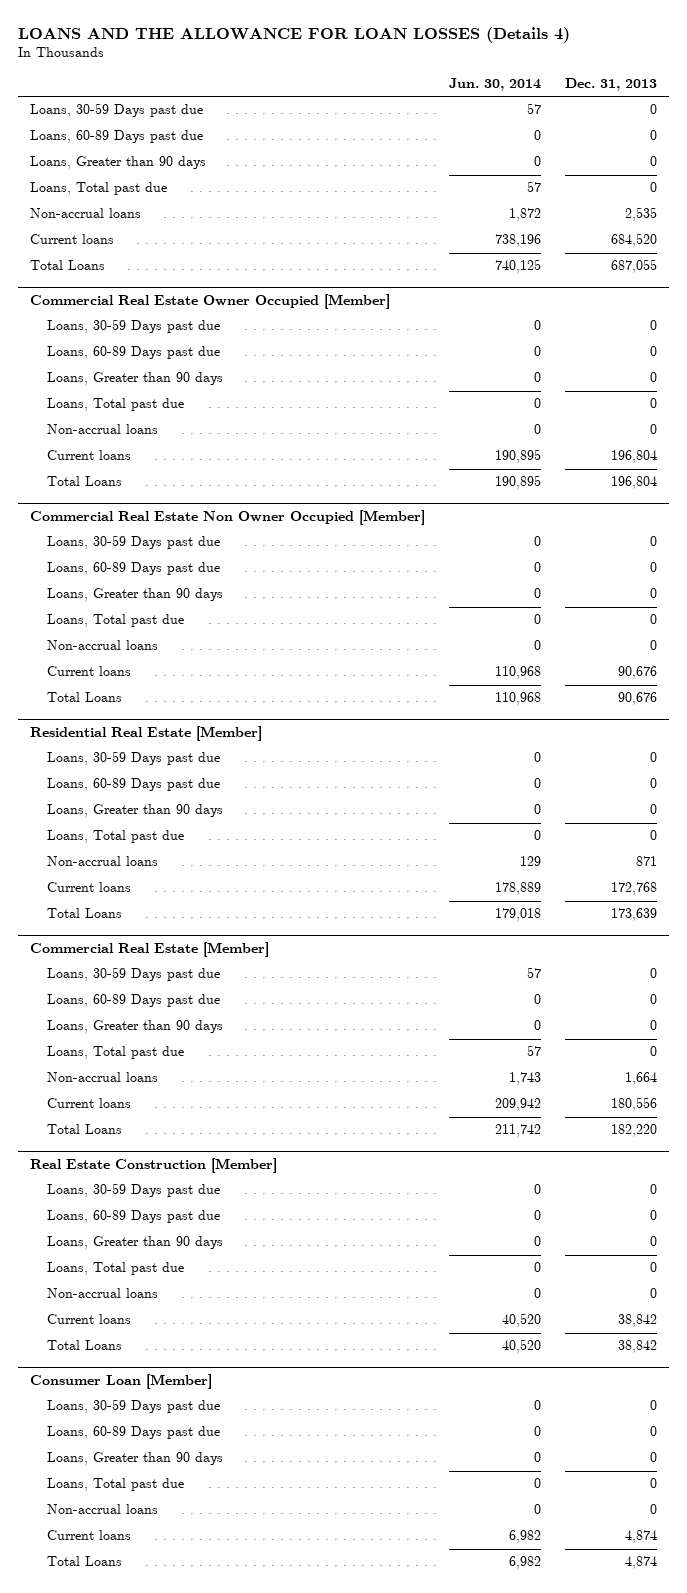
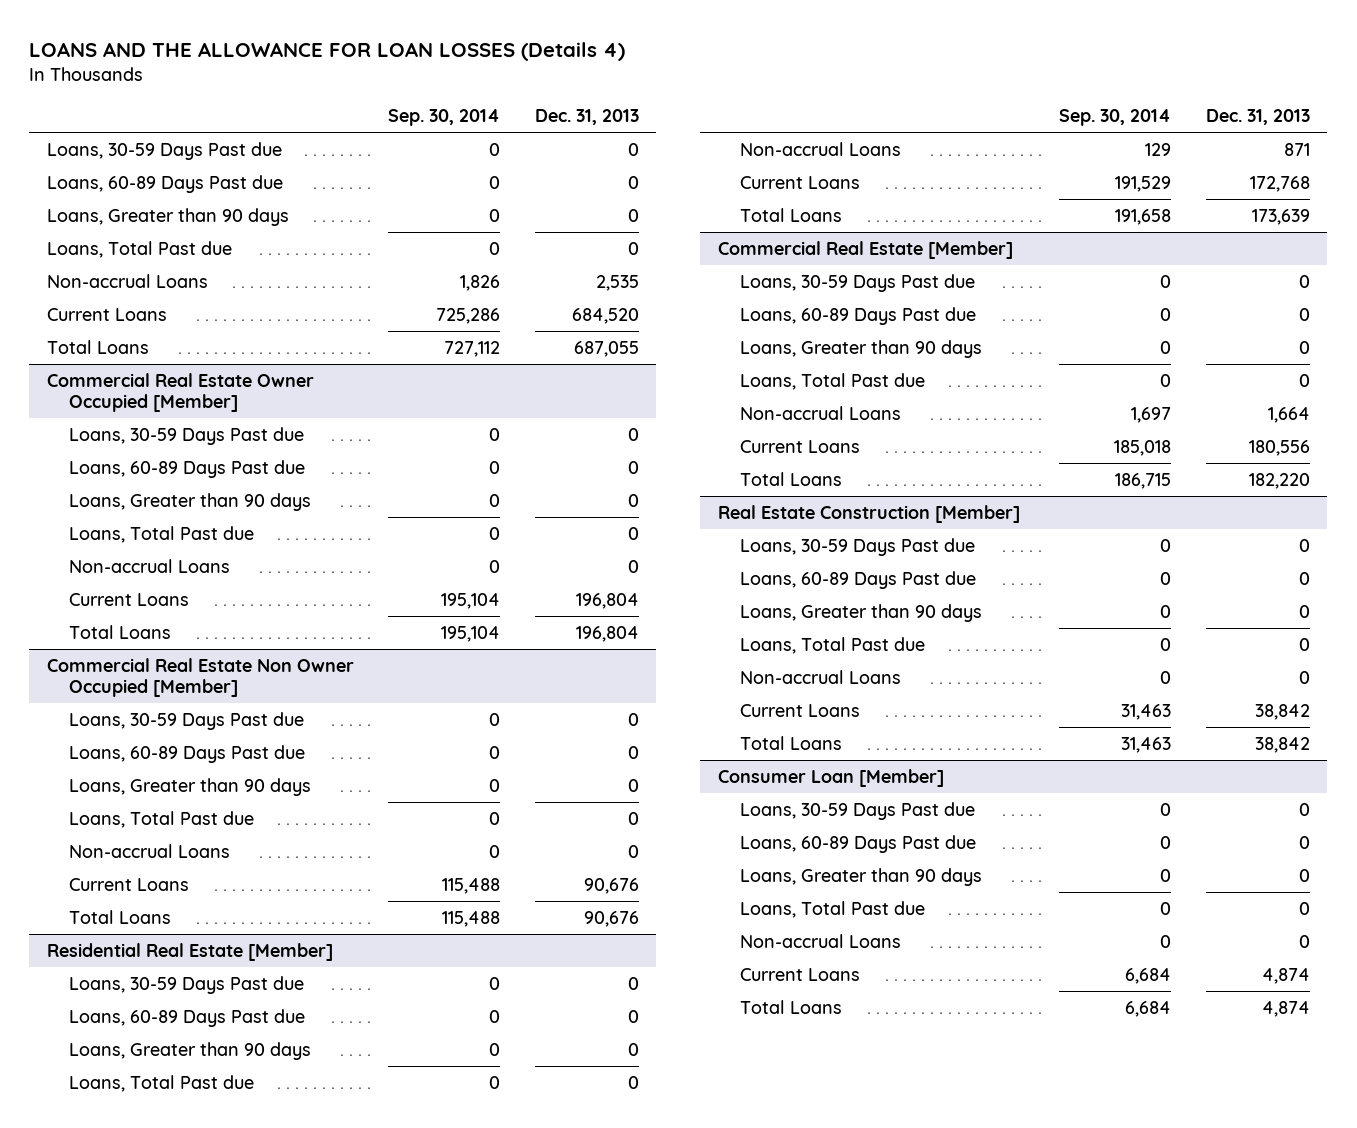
[449,77,542,91] Jun. 30, 2014 -> none
none -> [388,108,501,126] Sep. 30, 2014
[30,103,204,118] Loans, 30-59 Days past due -> [46,141,282,160] Loans, 30-59 Days Past due
[30,130,204,144] Loans, 60-89 Days past due -> [46,174,283,193] Loans, 60-89 Days Past due
[30,182,168,196] Loans, Total past due -> [46,240,232,258] Loans, Total Past due
[30,208,142,219] Non-accrual loans -> [46,273,208,288] Non-accrual Loans
[30,234,115,245] Current loans -> [46,307,167,321] Current Loans
[46,319,220,334] Loans, 30-59 Days past due -> [69,426,305,445] Loans, 30-59 Days Past due
[46,346,220,360] Loans, 60-89 Days past due -> [69,459,306,478] Loans, 60-89 Days Past due
[46,398,184,412] Loans, Total past due -> [69,525,255,543] Loans, Total Past due
[46,424,158,435] Non-accrual loans -> [69,558,231,573] Non-accrual Loans
[46,450,131,461] Current loans -> [69,592,190,606] Current Loans
[46,535,220,550] Loans, 30-59 Days past due -> [69,711,305,730] Loans, 30-59 Days Past due
[46,562,220,576] Loans, 60-89 Days past due -> [69,744,306,763] Loans, 60-89 Days Past due
[46,614,184,628] Loans, Total past due -> [69,810,255,828] Loans, Total Past due
[46,640,158,651] Non-accrual loans -> [69,843,231,858] Non-accrual Loans
[46,666,131,677] Current loans -> [69,877,190,891] Current Loans
[46,751,220,766] Loans, 30-59 Days past due -> [69,975,305,994] Loans, 30-59 Days Past due
[46,778,220,792] Loans, 60-89 Days past due -> [69,1008,306,1027] Loans, 60-89 Days Past due
[46,830,184,844] Loans, Total past due -> [69,1074,255,1092] Loans, Total Past due
[46,856,158,867] Non-accrual loans -> [740,141,902,156] Non-accrual Loans
[46,882,131,893] Current loans -> [740,175,861,189] Current Loans
[46,967,220,982] Loans, 30-59 Days past due -> [740,273,976,292] Loans, 30-59 Days Past due
[46,994,220,1008] Loans, 60-89 Days past due -> [740,306,977,325] Loans, 60-89 Days Past due
[46,1046,184,1060] Loans, Total past due -> [740,372,926,390] Loans, Total Past due
[46,1072,158,1083] Non-accrual loans -> [740,405,902,420] Non-accrual Loans
[46,1098,131,1109] Current loans -> [740,439,861,453] Current Loans
[46,1183,220,1198] Loans, 30-59 Days past due -> [740,537,976,556] Loans, 30-59 Days Past due
[46,1210,220,1224] Loans, 60-89 Days past due -> [740,570,977,589] Loans, 60-89 Days Past due
[46,1262,184,1276] Loans, Total past due -> [740,636,926,654] Loans, Total Past due
[46,1288,158,1299] Non-accrual loans -> [740,669,902,684] Non-accrual Loans
[46,1314,131,1325] Current loans -> [740,703,861,717] Current Loans
[46,1399,220,1414] Loans, 30-59 Days past due -> [740,801,976,820] Loans, 30-59 Days Past due
[46,1426,220,1440] Loans, 60-89 Days past due -> [740,834,977,853] Loans, 60-89 Days Past due
[46,1478,184,1492] Loans, Total past due -> [740,900,926,918] Loans, Total Past due
[46,1504,158,1515] Non-accrual loans -> [740,933,902,948] Non-accrual Loans
[46,1530,131,1541] Current loans -> [740,967,861,981] Current Loans

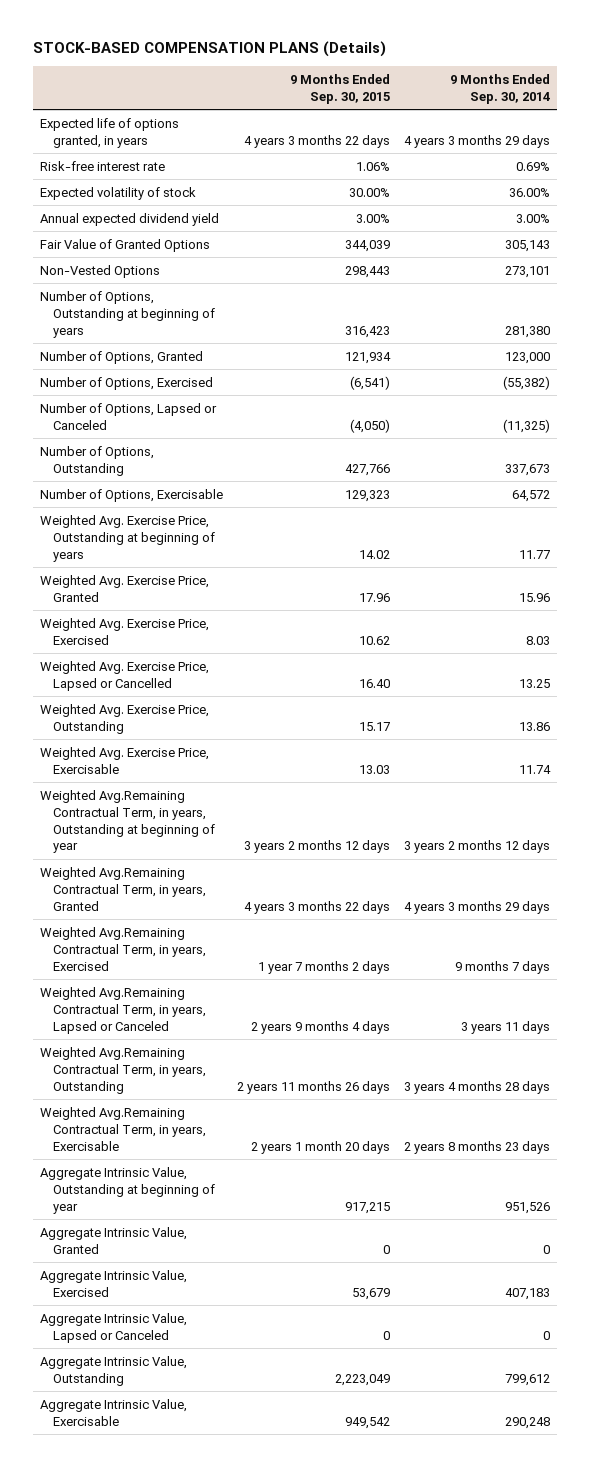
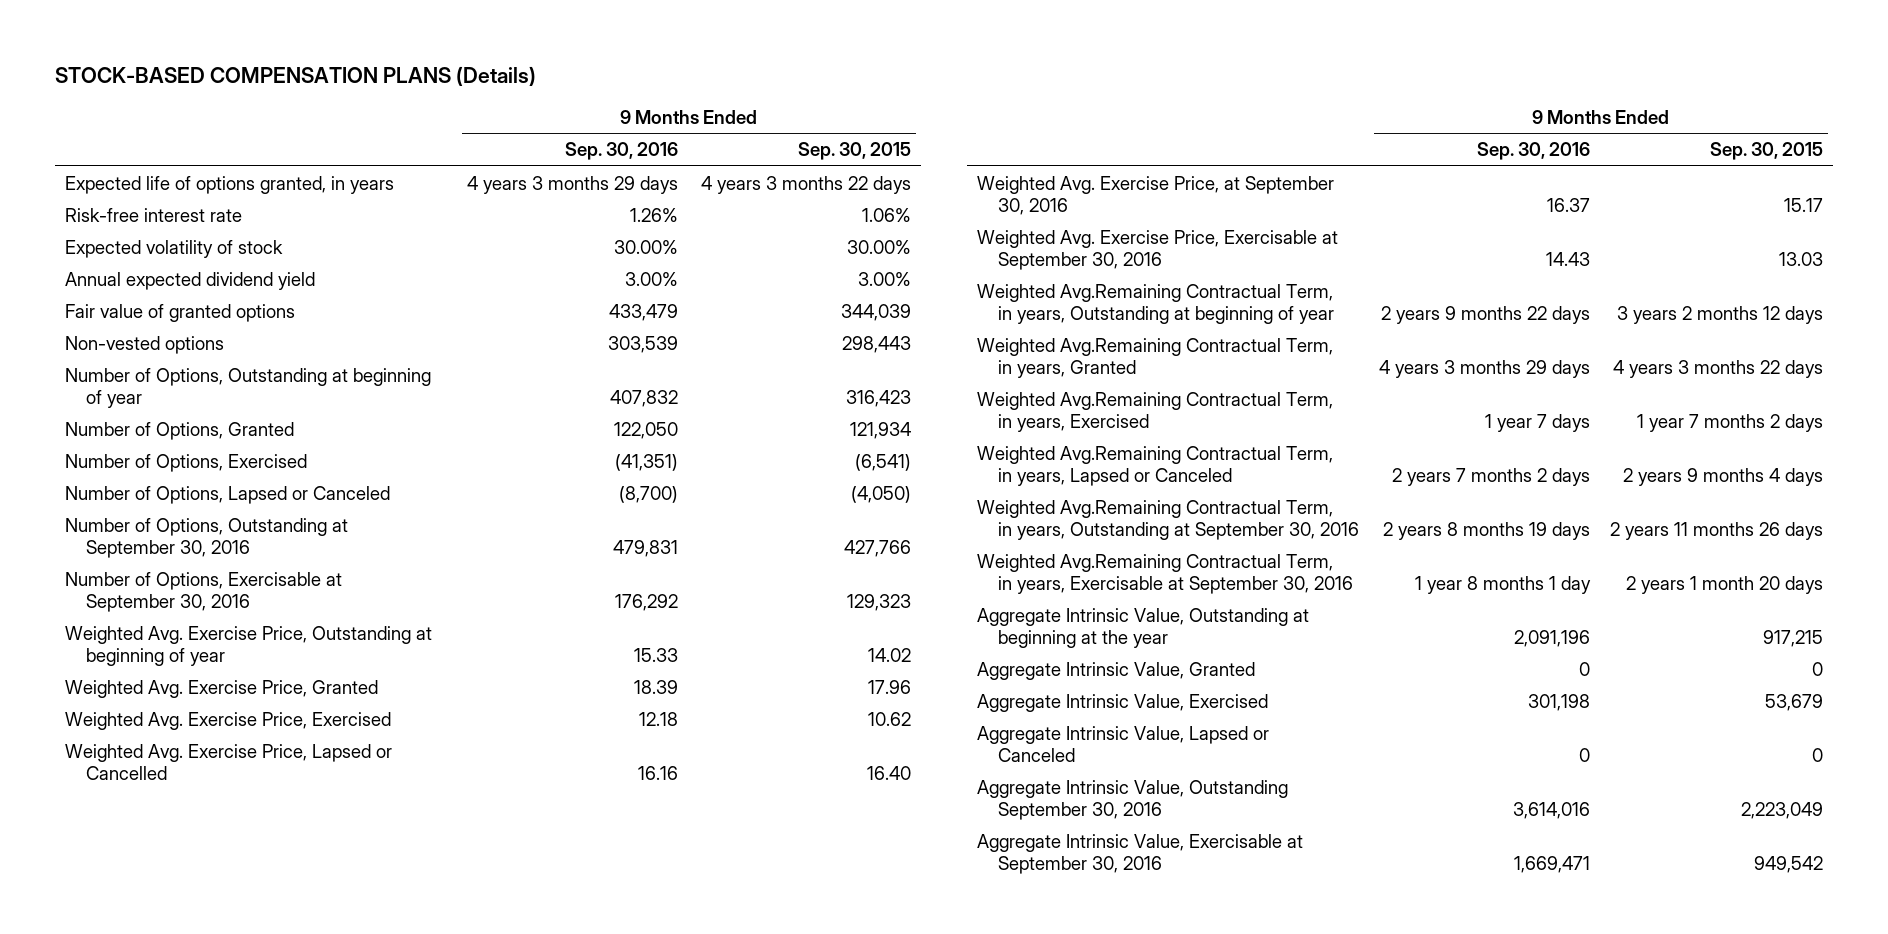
[449,73,550,104] 9 Months Ended Sep. 30, 2014 -> none
none -> [564,142,678,161] Sep. 30, 2016
[39,238,210,252] Fair Value of Granted Options -> [64,303,295,322] Fair value of granted options
[39,264,160,278] Non-Vested Options -> [64,335,224,354] Non-vested options
[39,290,215,338] Number of Options, Outstanding at beginning of years -> [64,367,431,409] Number of Options, Outstanding at beginning of year
[39,445,154,476] Number of Options, Outstanding -> [64,517,348,559] Number of Options, Outstanding at September 30, 2016
[39,488,223,502] Number of Options, Exercisable -> [64,571,342,613] Number of Options, Exercisable at September 30, 2016
[39,514,215,562] Weighted Avg. Exercise Price, Outstanding at beginning of years -> [64,625,432,667] Weighted Avg. Exercise Price, Outstanding at beginning of year
[39,703,209,734] Weighted Avg. Exercise Price, Outstanding -> [976,175,1334,216] Weighted Avg. Exercise Price, at September 30, 2016
[39,746,209,774] Weighted Avg. Exercise Price, Exercisable -> [976,229,1338,271] Weighted Avg. Exercise Price, Exercisable at September 30, 2016
[39,1046,206,1094] Weighted Avg.Remaining Contractual Term, in years, Outstanding -> [976,499,1359,541] Weighted Avg.Remaining Contractual Term, in years, Outstanding at September 30, 2016
[39,1106,206,1151] Weighted Avg.Remaining Contractual Term, in years, Exercisable -> [976,553,1353,595] Weighted Avg.Remaining Contractual Term, in years, Exercisable at September 30, 2016
[39,1166,215,1214] Aggregate Intrinsic Value, Outstanding at beginning of year -> [976,607,1309,649] Aggregate Intrinsic Value, Outstanding at beginning at the year
[39,1355,187,1386] Aggregate Intrinsic Value, Outstanding -> [976,779,1288,821] Aggregate Intrinsic Value, Outstanding September 30, 2016
[39,1398,187,1426] Aggregate Intrinsic Value, Exercisable -> [976,833,1303,875] Aggregate Intrinsic Value, Exercisable at September 30, 2016

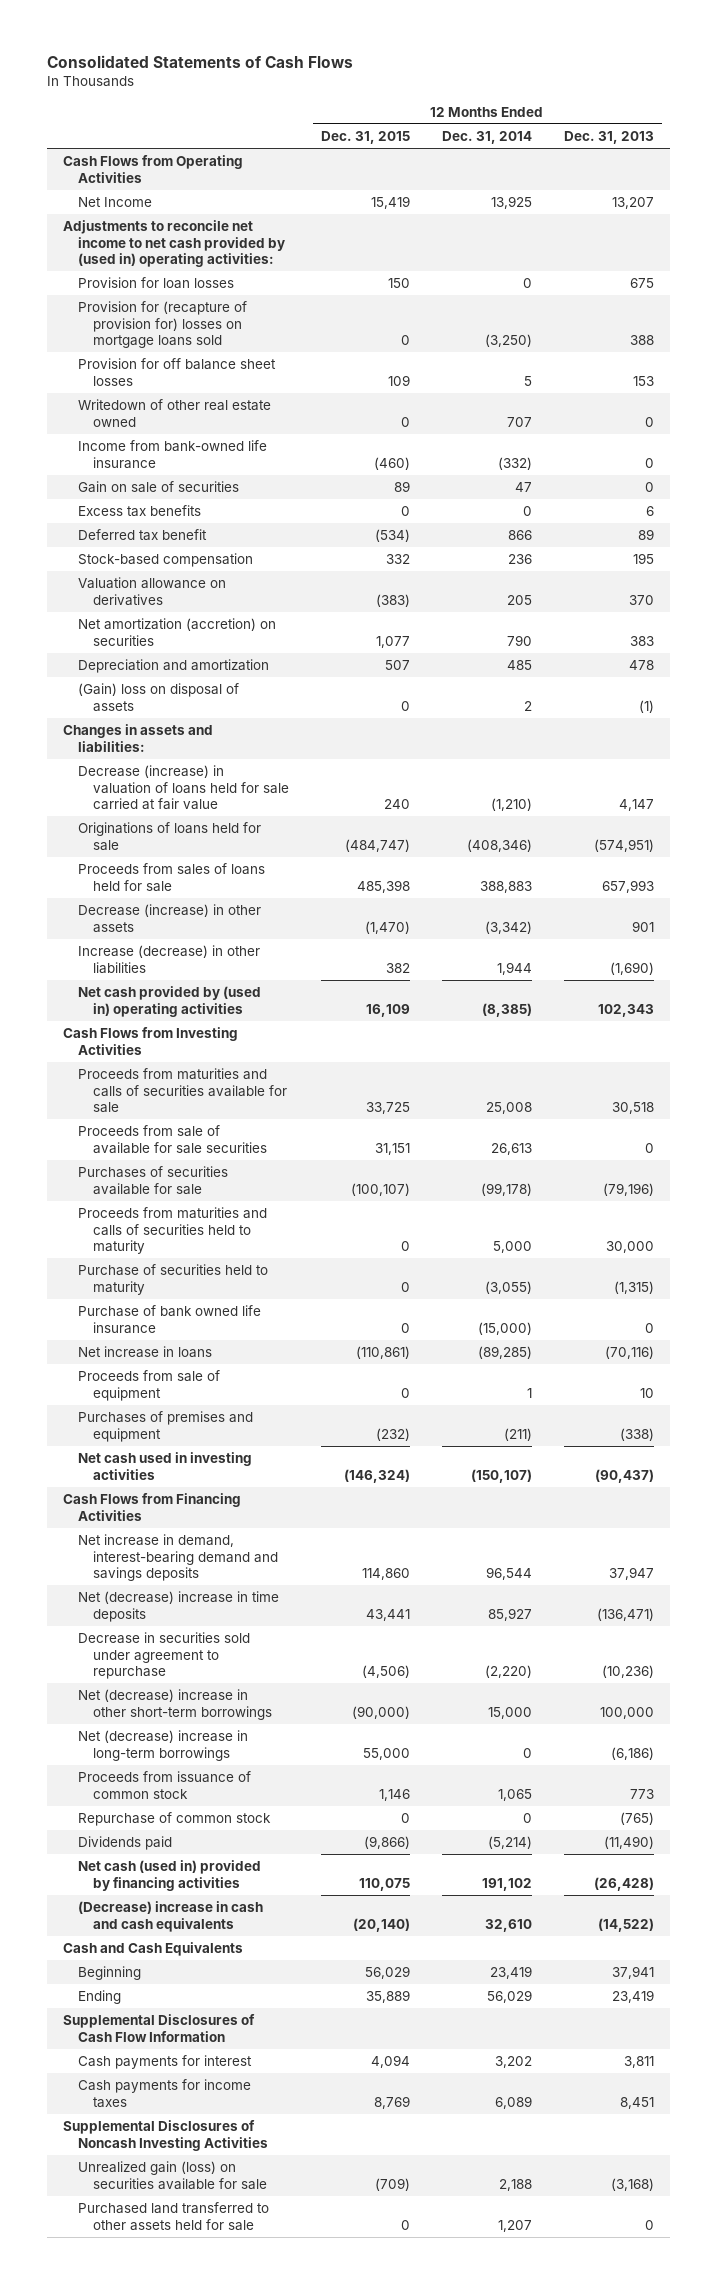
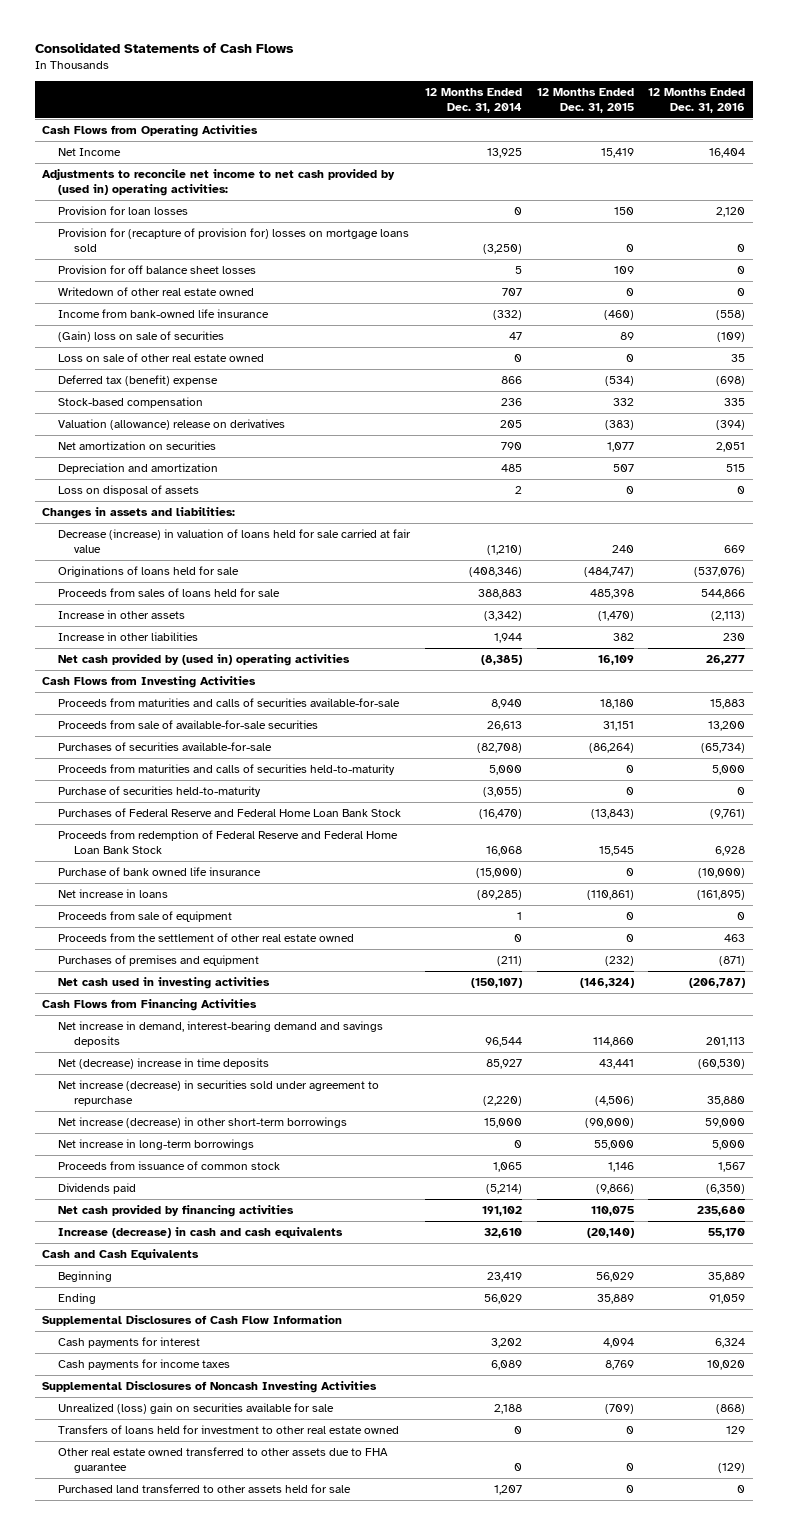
[563,131,654,145] Dec. 31, 2013 -> none
none -> [648,87,746,113] 12 Months Ended Dec. 31, 2016
[77,505,201,518] Excess tax benefits -> none
[77,481,239,494] Gain on sale of securities -> [58,330,225,342] (Gain) loss on sale of securities
none -> [58,352,265,362] Loss on sale of other real estate owned
[77,529,207,542] Deferred tax benefit -> [58,374,219,386] Deferred tax (benefit) expense
[77,577,226,606] Valuation allowance on derivatives -> [58,418,286,430] Valuation (allowance) release on derivatives
[77,618,276,646] Net amortization (accretion) on securities -> [58,440,217,450] Net amortization on securities
[77,683,239,712] (Gain) loss on disposal of assets -> [58,484,200,496] Loss on disposal of assets
[77,904,261,933] Decrease (increase) in other assets -> [58,609,186,619] Increase in other assets
[77,945,260,974] Increase (decrease) in other liabilities -> [58,631,199,641] Increase in other liabilities
[77,1068,287,1114] Proceeds from maturities and calls of securities available for sale -> [58,697,401,707] Proceeds from maturities and calls of securities available-for-sale
[365,1102,410,1115] 33,725 -> [599,698,634,709] 18,180
[485,1102,532,1115] 25,008 -> [490,698,522,709] 8,940
[77,1125,267,1154] Proceeds from sale of available for sale securities -> [58,719,319,729] Proceeds from sale of available-for-sale securities
[77,1166,228,1195] Purchases of securities available for sale -> [58,741,273,751] Purchases of securities available-for-sale
[350,1182,410,1196] (100,107) -> [588,742,634,753] (86,264)
[480,1182,532,1196] (99,178) -> [476,742,522,753] (82,708)
[77,1207,267,1255] Proceeds from maturities and calls of securities held to maturity -> [58,763,396,775] Proceeds from maturities and calls of securities held-to-maturity
[77,1264,268,1295] Purchase of securities held to maturity -> [58,785,262,797] Purchase of securities held-to-maturity
none -> [58,807,402,817] Purchases of Federal Reserve and Federal Home Loan Bank Stock
none -> [58,829,399,854] Proceeds from redemption of Federal Reserve and Federal Home Loan Bank Stock
none -> [58,932,355,942] Proceeds from the settlement of other real estate owned
[77,1632,250,1680] Decrease in securities sold under agreement to repurchase -> [58,1079,380,1106] Net increase (decrease) in securities sold under agreement to repurchase
[77,1689,272,1720] Net (decrease) increase in other short-term borrowings -> [58,1116,348,1128] Net increase (decrease) in other short-term borrowings
[77,1730,248,1761] Net (decrease) increase in long-term borrowings -> [58,1138,255,1150] Net increase in long-term borrowings
[77,1812,271,1827] Repurchase of common stock -> none
[77,1860,261,1891] Net cash (used in) provided by financing activities -> [58,1204,295,1217] Net cash provided by financing activities
[77,1901,263,1932] (Decrease) increase in cash and cash equivalents -> [58,1226,344,1238] Increase (decrease) in cash and cash equivalents
[77,2161,267,2190] Unrealized gain (loss) on securities available for sale -> [58,1402,335,1414] Unrealized (loss) gain on securities available for sale
none -> [58,1424,400,1434] Transfers of loans held for investment to other real estate owned
none -> [58,1446,389,1473] Other real estate owned transferred to other assets due to FHA guarantee

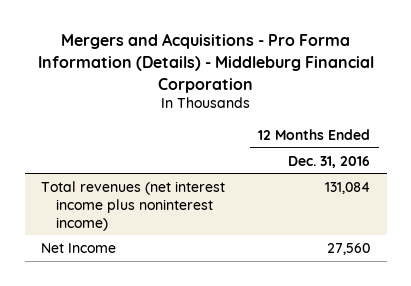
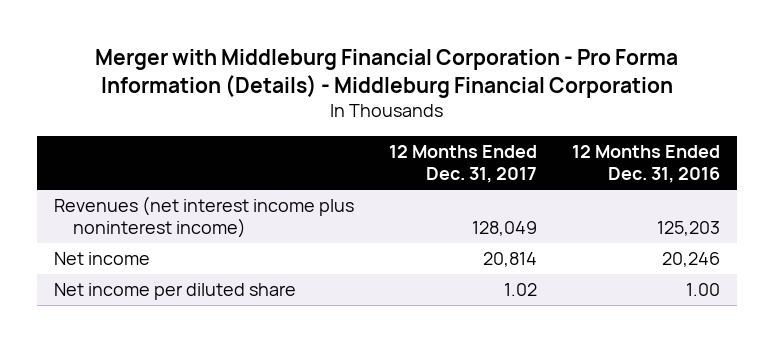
[37,33,374,93] Mergers and Acquisitions - Pro Forma Information (Details) - Middleburg Financial Corporation -> [94,48,678,99] Merger with Middleburg Financial Corporation - Pro Forma Information (Details) - Middleburg Financial Corporation
none -> [388,144,537,184] 12 Months Ended Dec. 31, 2017
[41,180,226,231] Total revenues (net interest income plus noninterest income) -> [54,196,355,239] Revenues (net interest income plus noninterest income)
[325,181,371,194] 131,084 -> [656,221,720,237] 125,203
[41,242,117,253] Net Income -> [54,252,151,266] Net income
[327,242,371,255] 27,560 -> [661,252,720,268] 20,246
none -> [54,283,297,301] Net income per diluted share

